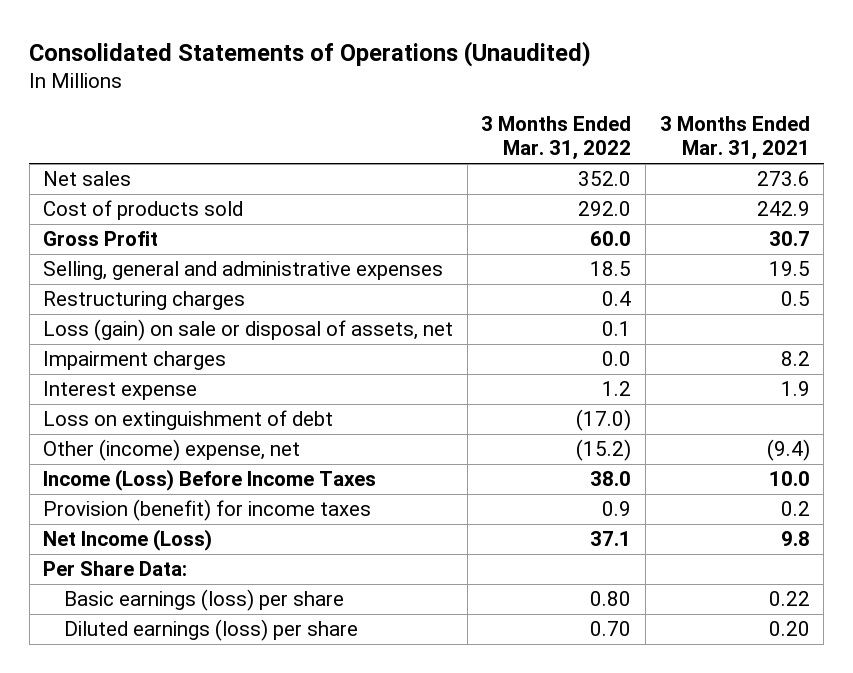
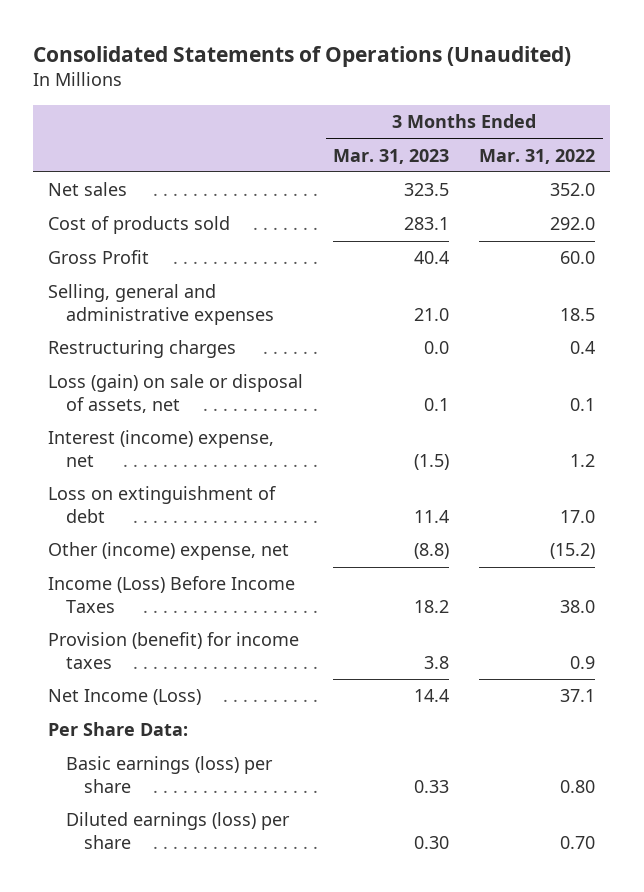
[659,116,810,161] 3 Months Ended Mar. 31, 2021 -> none
none -> [333,148,450,164] Mar. 31, 2023
[43,351,227,371] Impairment charges -> none
[43,381,198,401] Interest expense -> [48,430,275,467] Interest (income) expense, net
[576,409,632,432] (17.0) -> [560,509,596,523] 17.0

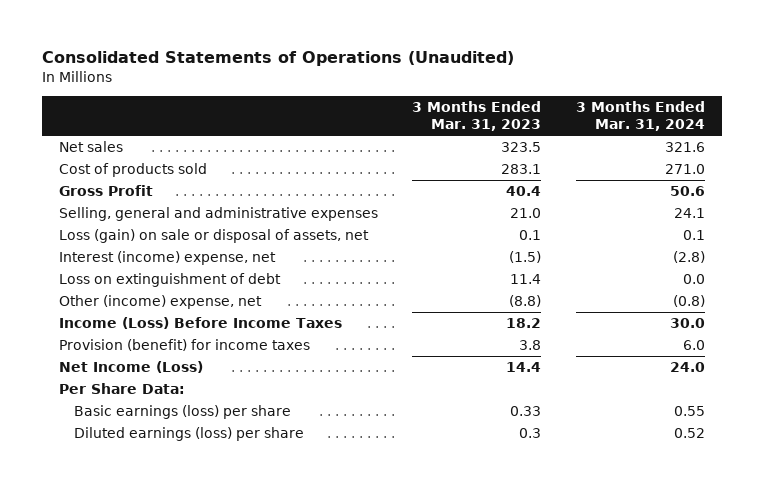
[479,148,596,164] Mar. 31, 2022 -> none
none -> [575,100,705,132] 3 Months Ended Mar. 31, 2024
[48,340,237,359] Restructuring charges -> none
[414,835,450,849] 0.30 -> [519,428,542,439] 0.3

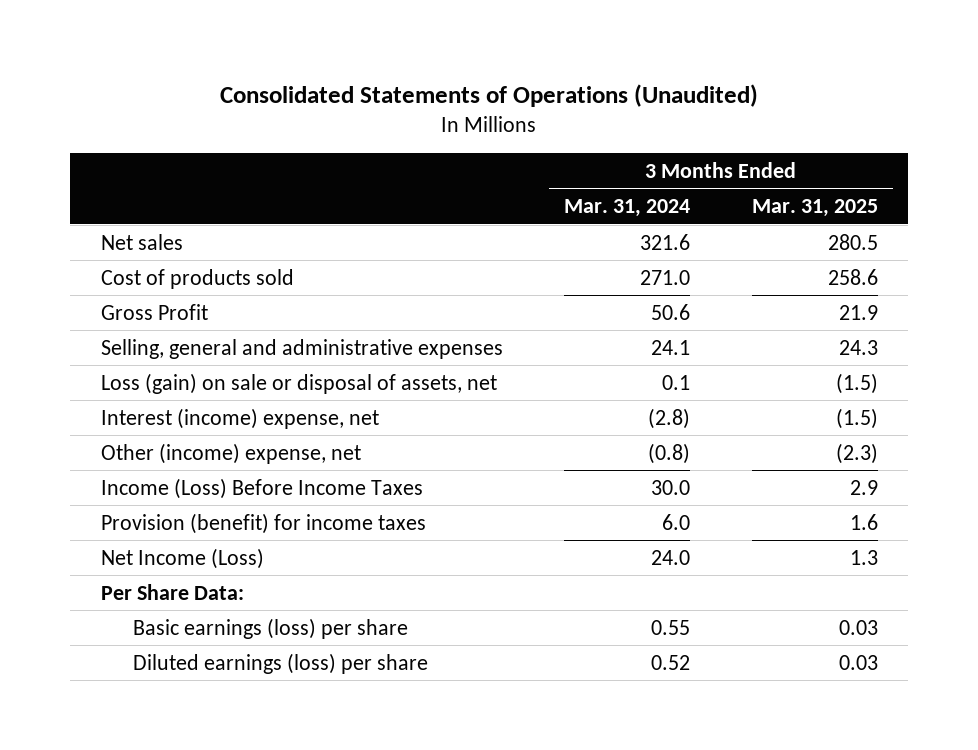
[412,100,542,132] 3 Months Ended Mar. 31, 2023 -> none
none -> [751,198,878,217] Mar. 31, 2025
[59,273,282,288] Loss on extinguishment of debt -> none

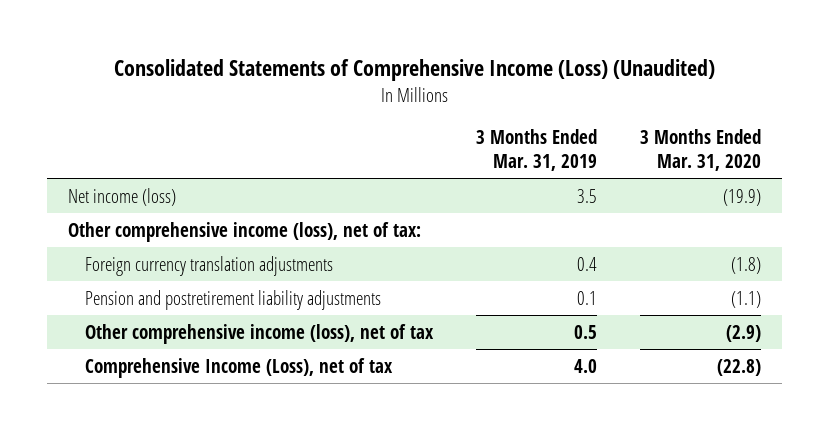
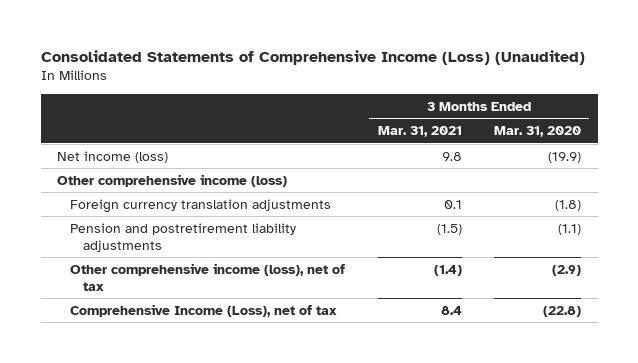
[475,129,597,171] 3 Months Ended Mar. 31, 2019 -> none
none -> [377,126,462,138] Mar. 31, 2021
[68,221,422,242] Other comprehensive income (loss), net of tax: -> [56,173,287,187] Other comprehensive income (loss)

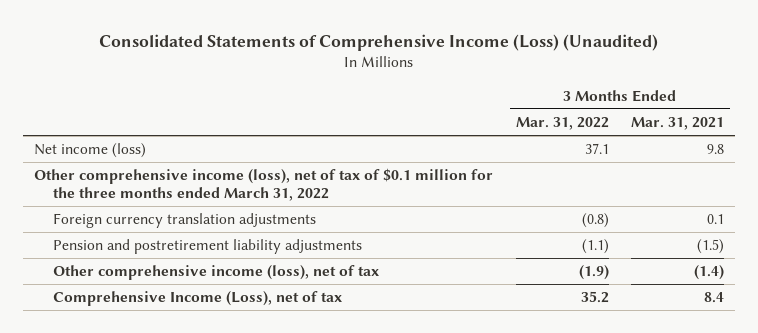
[494,126,582,138] Mar. 31, 2020 -> none
none -> [515,116,609,130] Mar. 31, 2022
[56,173,287,187] Other comprehensive income (loss) -> [34,168,494,202] Other comprehensive income (loss), net of tax of $0.1 million for the three months ended March 31, 2022

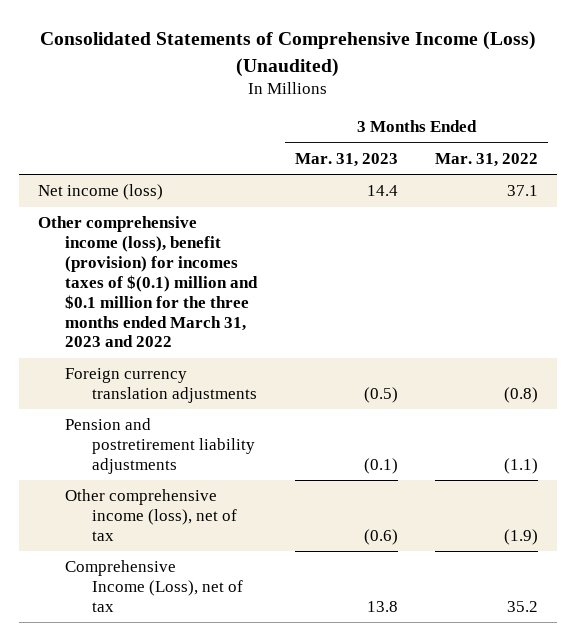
[630,116,724,130] Mar. 31, 2021 -> none
none -> [294,152,398,167] Mar. 31, 2023
[34,168,494,202] Other comprehensive income (loss), net of tax of $0.1 million for the three months ended March 31, 2022 -> [38,216,258,348] Other comprehensive income (loss), benefit (provision) for incomes taxes of $(0.1) million and $0.1 million for the three months ended March 31, 2023 and 2022

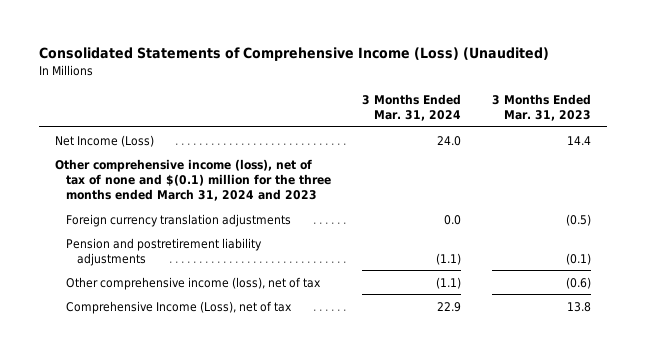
[435,152,539,167] Mar. 31, 2022 -> none
none -> [362,93,462,121] 3 Months Ended Mar. 31, 2024
[38,184,164,201] Net income (loss) -> [54,134,154,147] Net Income (Loss)
[38,216,258,348] Other comprehensive income (loss), benefit (provision) for incomes taxes of $(0.1) million and $0.1 million for the three months ended March 31, 2023 and 2022 -> [54,158,331,202] Other comprehensive income (loss), net of tax of none and $(0.1) million for the three months ended March 31, 2024 and 2023

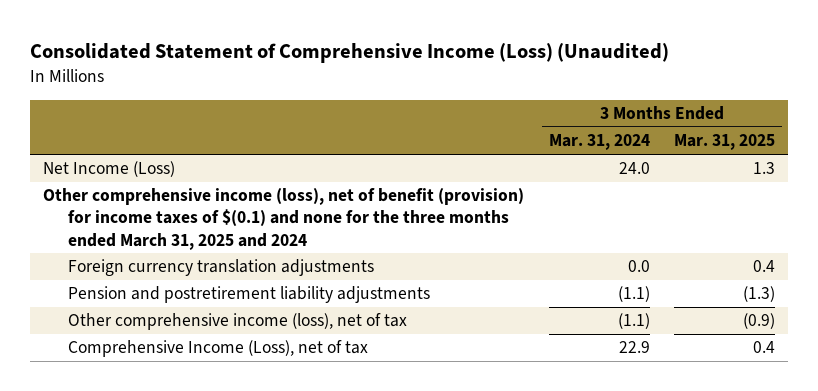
[39,47,550,62] Consolidated Statements of Comprehensive Income (Loss) (Unaudited) -> [30,42,670,63] Consolidated Statement of Comprehensive Income (Loss) (Unaudited)
[492,93,592,121] 3 Months Ended Mar. 31, 2023 -> none
none -> [674,134,776,151] Mar. 31, 2025
[54,158,331,202] Other comprehensive income (loss), net of tax of none and $(0.1) million for the three months ended March 31, 2024 and 2023 -> [42,188,524,250] Other comprehensive income (loss), net of benefit (provision) for income taxes of $(0.1) and none for the three months ended March 31, 2025 and 2024

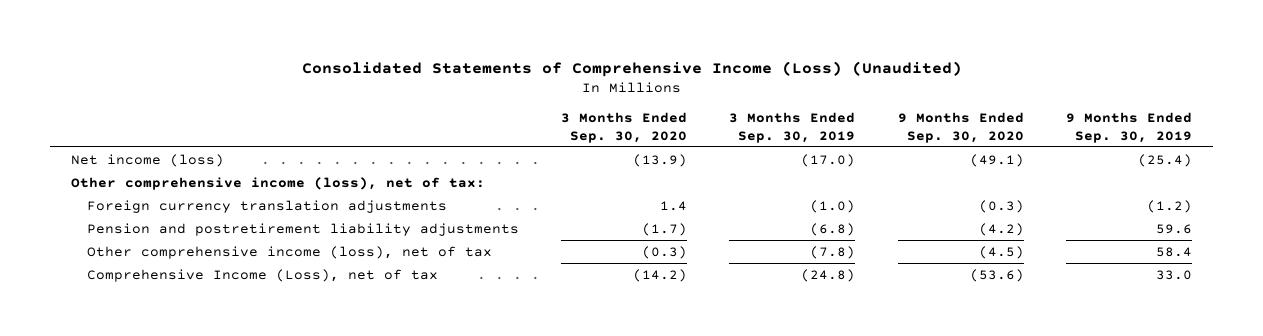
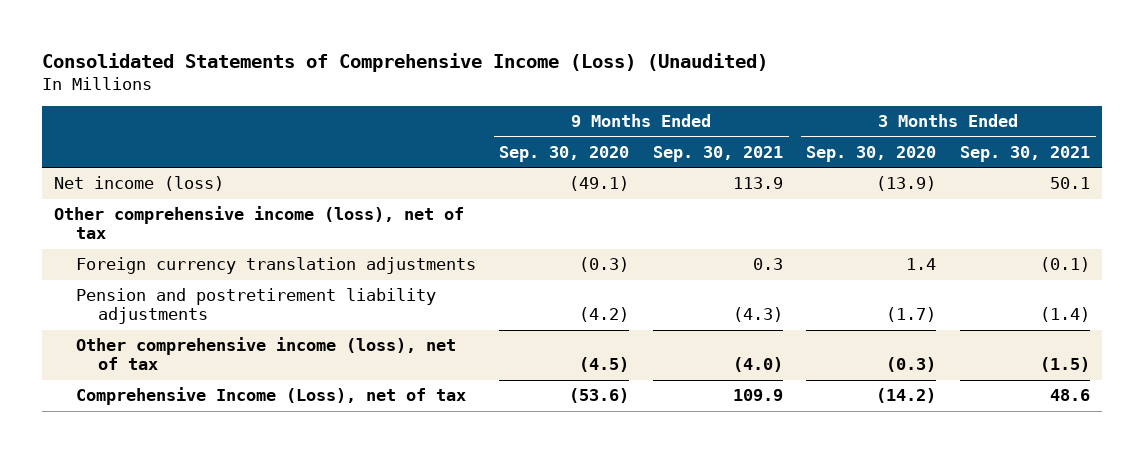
[729,112,856,143] 3 Months Ended Sep. 30, 2019 -> none
[1065,112,1192,143] 9 Months Ended Sep. 30, 2019 -> none
none -> [652,146,783,163] Sep. 30, 2021
none -> [959,146,1090,163] Sep. 30, 2021
[71,176,486,190] Other comprehensive income (loss), net of tax: -> [54,206,465,240] Other comprehensive income (loss), net of tax

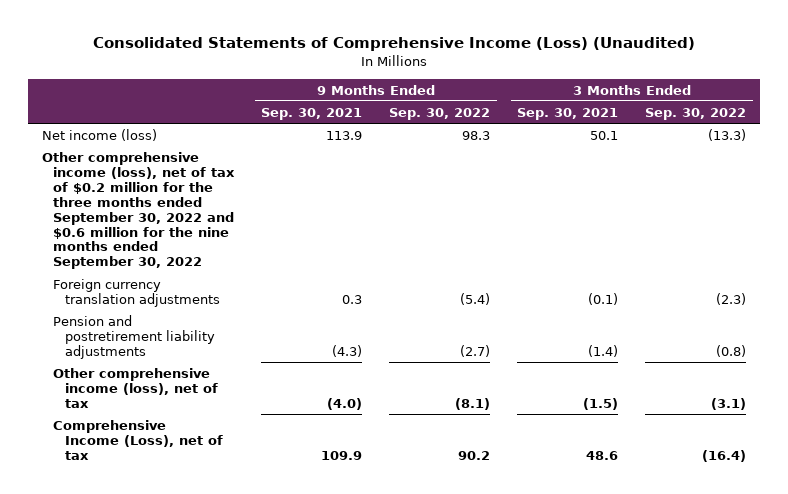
[499,146,630,163] Sep. 30, 2020 -> none
[806,146,937,163] Sep. 30, 2020 -> none
none -> [389,107,491,120] Sep. 30, 2022
none -> [645,107,747,120] Sep. 30, 2022
[54,206,465,240] Other comprehensive income (loss), net of tax -> [41,151,236,270] Other comprehensive income (loss), net of tax of $0.2 million for the three months ended September 30, 2022 and $0.6 million for the nine months ended September 30, 2022

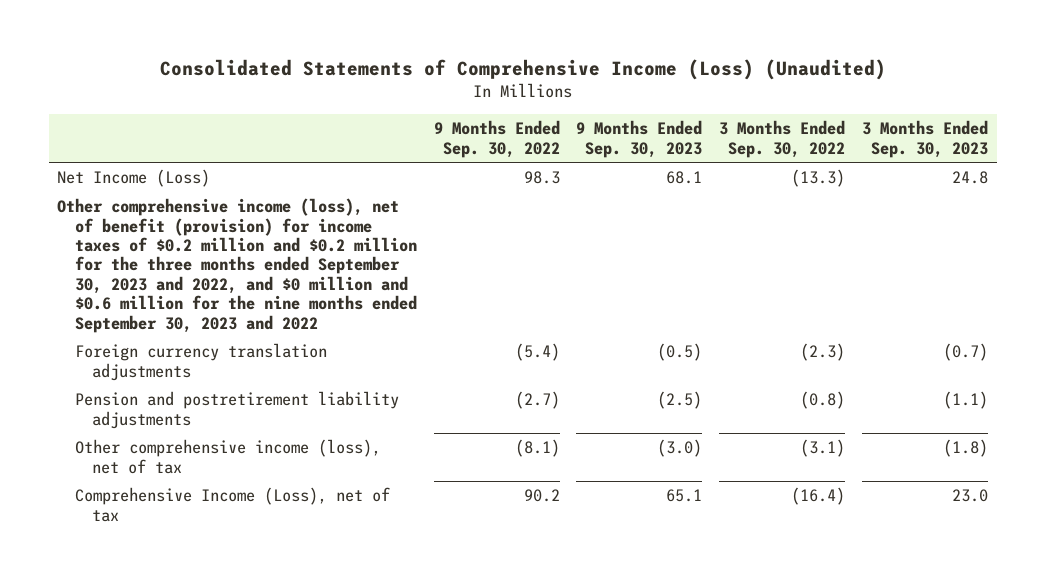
[261,107,363,120] Sep. 30, 2021 -> none
[517,107,619,120] Sep. 30, 2021 -> none
none -> [576,120,703,158] 9 Months Ended Sep. 30, 2023
none -> [862,120,989,158] 3 Months Ended Sep. 30, 2023
[41,128,157,141] Net income (loss) -> [57,169,211,188] Net Income (Loss)
[41,151,236,270] Other comprehensive income (loss), net of tax of $0.2 million for the three months ended September 30, 2022 and $0.6 million for the nine months ended September 30, 2022 -> [57,198,417,333] Other comprehensive income (loss), net of benefit (provision) for income taxes of $0.2 million and $0.2 million for the three months ended September 30, 2023 and 2022, and $0 million and $0.6 million for the nine months ended September 30, 2023 and 2022

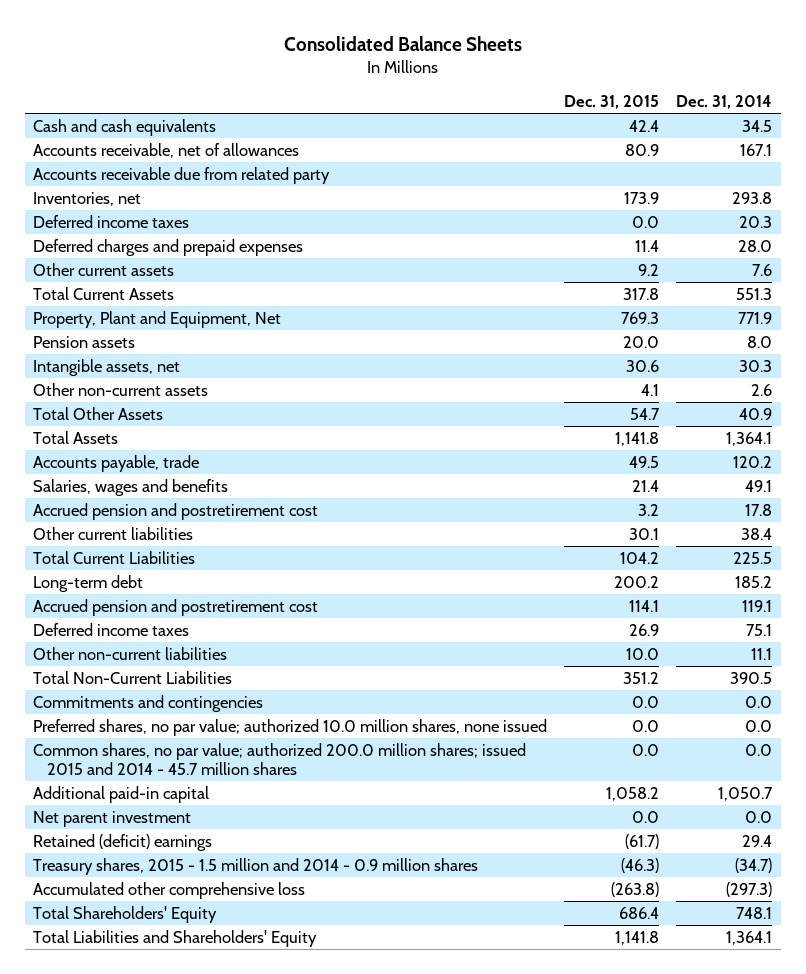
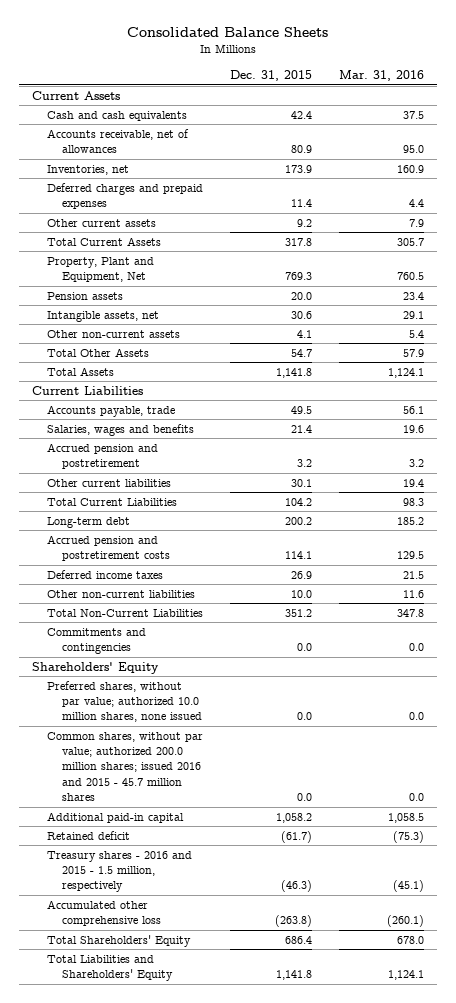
[676,94,773,109] Dec. 31, 2014 -> none
none -> [338,70,424,82] Mar. 31, 2016
none -> [32,90,121,100] Current Assets
[33,166,331,184] Accounts receivable due from related party -> none
[33,214,190,228] Deferred income taxes -> none
none -> [32,385,144,395] Current Liabilities
[33,502,319,520] Accrued pension and postretirement cost -> [47,442,159,470] Accrued pension and postretirement
[33,598,319,616] Accrued pension and postretirement cost -> [47,534,170,562] Accrued pension and postretirement costs
none -> [32,661,160,674] Shareholders' Equity
[33,718,548,736] Preferred shares, no par value; authorized 10.0 million shares, none issued -> [47,680,202,723] Preferred shares, without par value; authorized 10.0 million shares, none issued
[33,742,527,776] Common shares, no par value; authorized 200.0 million shares; issued 2015 and 2014 - 45.7 million shares -> [47,731,204,802] Common shares, without par value; authorized 200.0 million shares; issued 2016 and 2015 - 45.7 million shares
[33,810,192,827] Net parent investment -> none
[33,833,213,851] Retained (deficit) earnings -> [47,830,131,840] Retained deficit
[33,857,479,875] Treasury shares, 2015 - 1.5 million and 2014 - 0.9 million shares -> [47,850,193,893] Treasury shares - 2016 and 2015 - 1.5 million, respectively

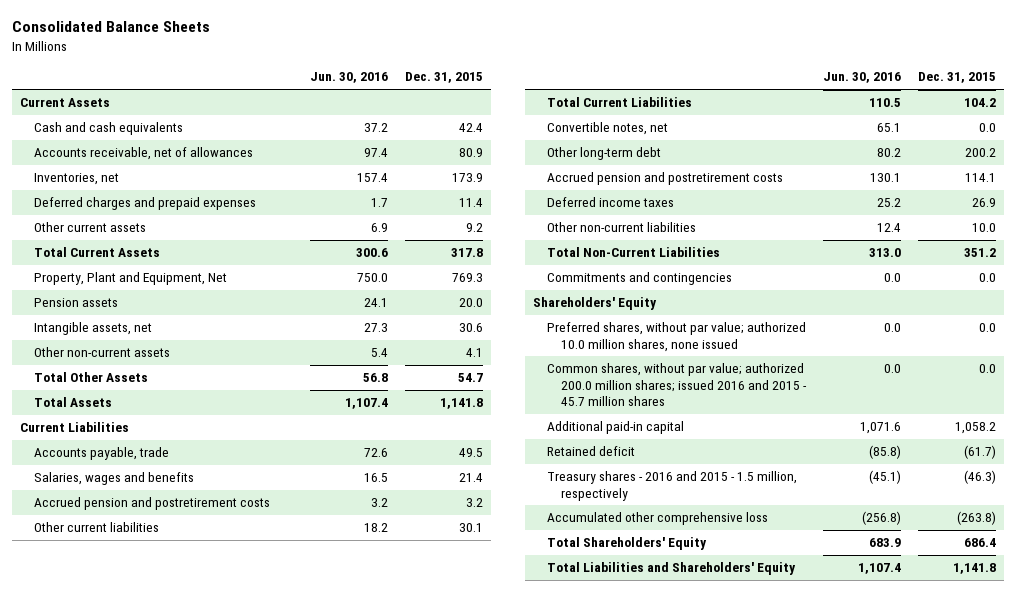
[338,70,424,82] Mar. 31, 2016 -> none
none -> [309,72,388,84] Jun. 30, 2016
[47,442,159,470] Accrued pension and postretirement -> [33,497,270,511] Accrued pension and postretirement costs
none -> [547,122,669,136] Convertible notes, net
[47,516,131,528] Long-term debt -> [547,147,662,161] Other long-term debt

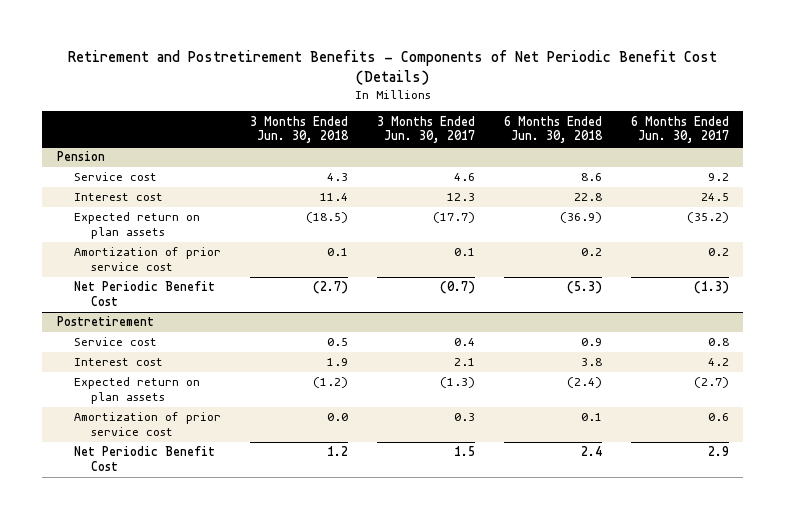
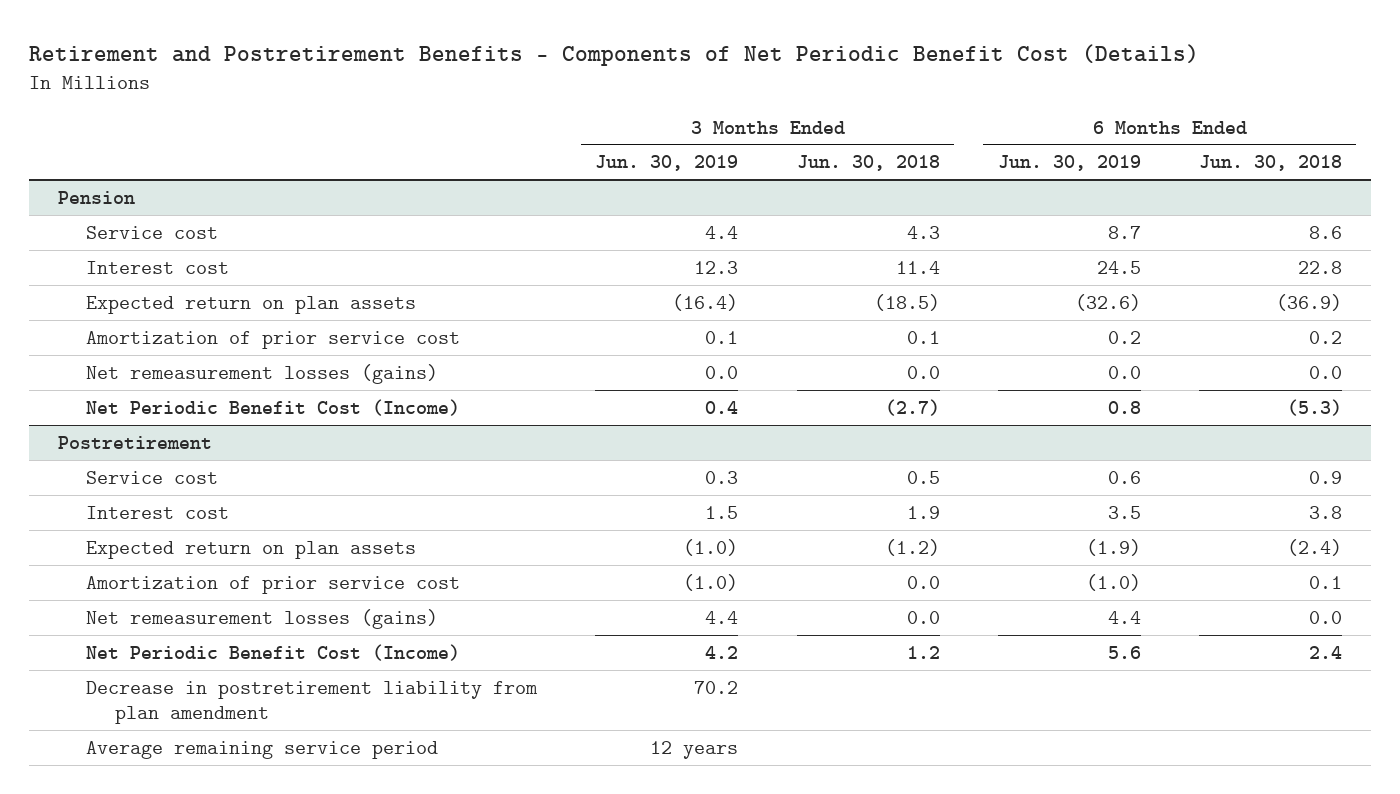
[376,115,475,144] 3 Months Ended Jun. 30, 2017 -> none
[630,115,729,144] 6 Months Ended Jun. 30, 2017 -> none
none -> [595,155,739,172] Jun. 30, 2019
none -> [997,155,1141,172] Jun. 30, 2019
none -> [86,363,439,384] Net remeasurement losses (gains)
[74,281,216,307] Net Periodic Benefit Cost -> [86,398,461,416] Net Periodic Benefit Cost (Income)
none -> [86,608,439,629] Net remeasurement losses (gains)
[74,446,216,472] Net Periodic Benefit Cost -> [86,643,461,661] Net Periodic Benefit Cost (Income)
none -> [86,680,539,724] Decrease in postretirement liability from plan amendment
none -> [86,740,439,759] Average remaining service period

